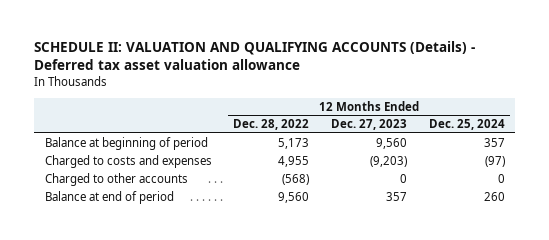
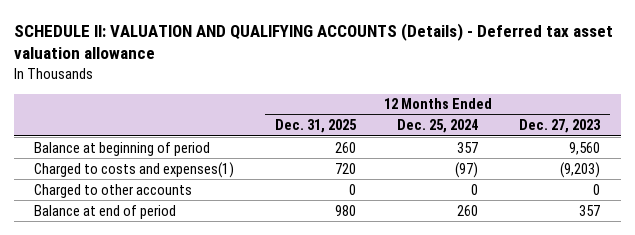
[233,119,310,131] Dec. 28, 2022 -> none
none -> [275,119,358,134] Dec. 31, 2025
[44,155,212,169] Charged to costs and expenses -> [34,161,235,178] Charged to costs and expenses(1)

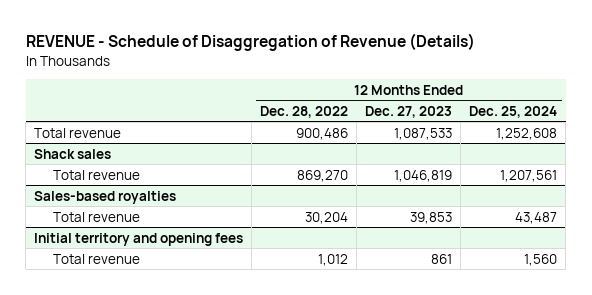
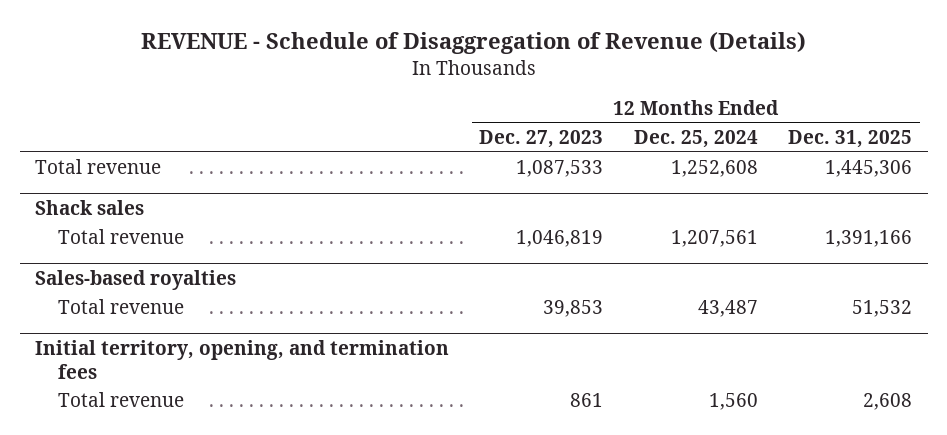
[260,105,349,118] Dec. 28, 2022 -> none
none -> [788,130,913,149] Dec. 31, 2025
[34,232,244,246] Initial territory and opening fees -> [34,340,449,379] Initial territory, opening, and termination fees

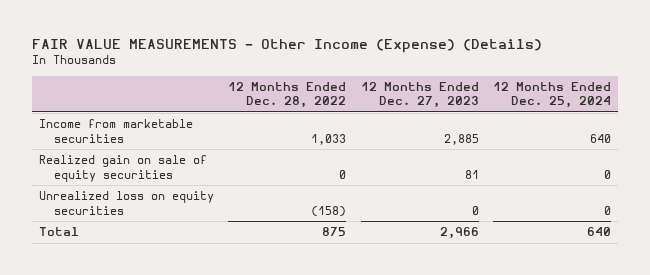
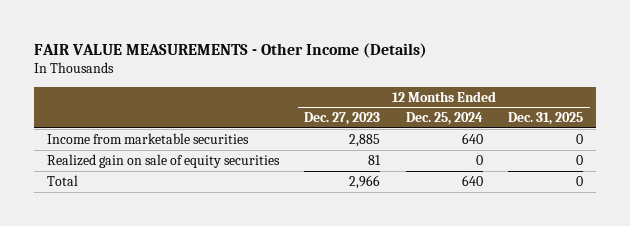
[31,39,542,54] FAIR VALUE MEASUREMENTS - Other Income (Expense) (Details) -> [34,43,428,59] FAIR VALUE MEASUREMENTS - Other Income (Details)
[228,81,347,109] 12 Months Ended Dec. 28, 2022 -> none
none -> [508,112,584,126] Dec. 31, 2025
[38,191,214,215] Unrealized loss on equity securities -> none

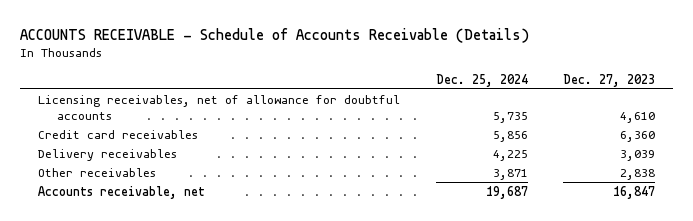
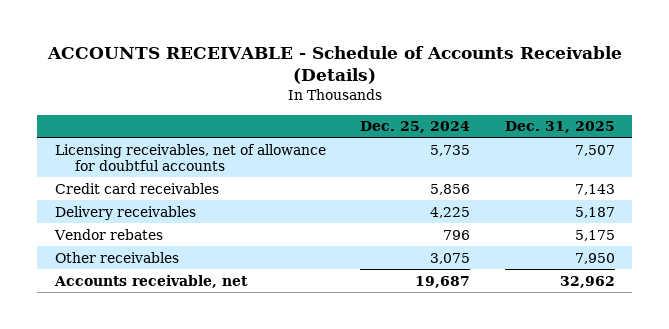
[563,73,656,87] Dec. 27, 2023 -> none
none -> [504,121,615,134] Dec. 31, 2025
none -> [53,228,163,240] Vendor rebates
[492,168,528,180] 3,871 -> [430,252,471,264] 3,075

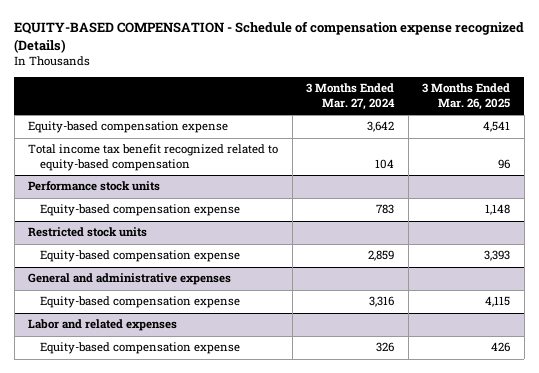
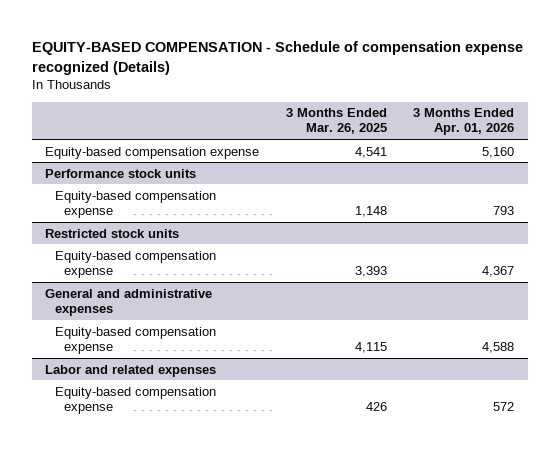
[306,83,396,110] 3 Months Ended Mar. 27, 2024 -> none
none -> [413,108,515,136] 3 Months Ended Apr. 01, 2026
[28,144,279,172] Total income tax benefit recognized related to equity-based compensation -> none

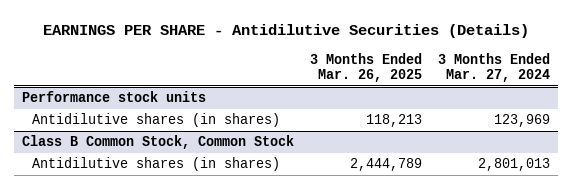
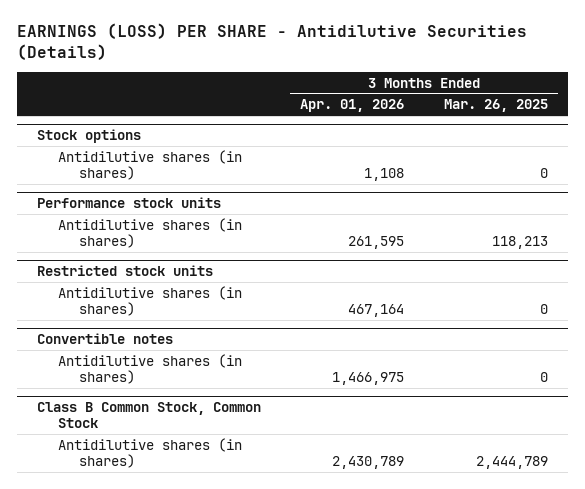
[43,23,530,38] EARNINGS PER SHARE - Antidilutive Securities (Details) -> [16,23,527,61] EARNINGS (LOSS) PER SHARE - Antidilutive Securities (Details)
[438,52,551,83] 3 Months Ended Mar. 27, 2024 -> none
none -> [300,99,405,113] Apr. 01, 2026
none -> [36,128,141,143] Stock options
none -> [57,149,242,180] Antidilutive shares (in shares)
none -> [36,264,213,276] Restricted stock units
none -> [57,285,242,316] Antidilutive shares (in shares)
none -> [36,332,173,344] Convertible notes
none -> [57,353,242,384] Antidilutive shares (in shares)

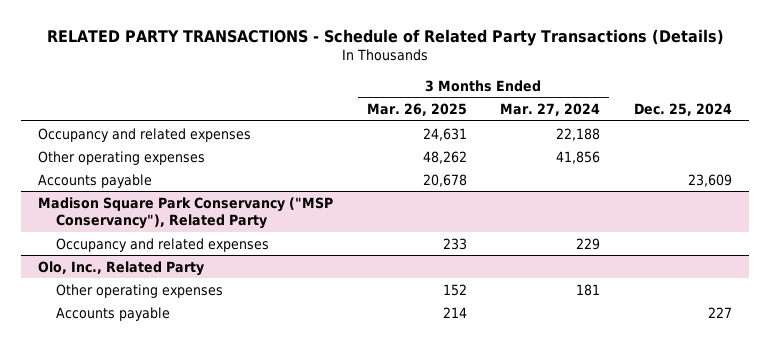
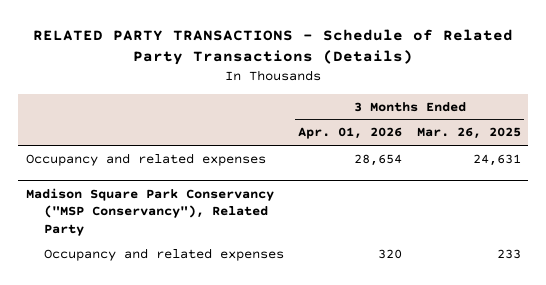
[500,103,601,117] Mar. 27, 2024 -> none
[633,103,732,117] Dec. 25, 2024 -> none
none -> [298,127,403,140] Apr. 01, 2026
[38,150,206,165] Other operating expenses -> none
[38,173,153,188] Accounts payable -> none
[38,260,205,276] Olo, Inc., Related Party -> none
[56,283,224,298] Other operating expenses -> none
[56,306,171,321] Accounts payable -> none

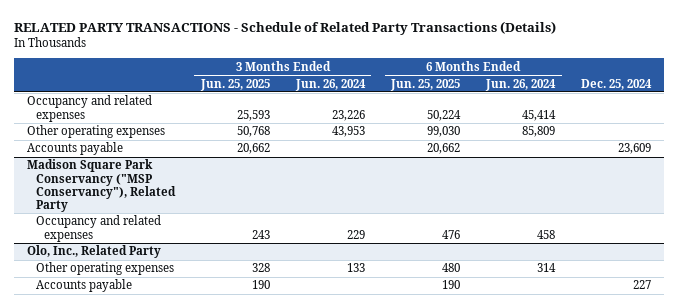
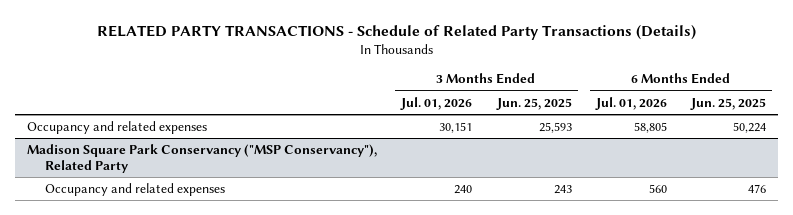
[294,78,366,91] Jun. 26, 2024 -> none
[485,78,557,91] Jun. 26, 2024 -> none
[581,78,653,90] Dec. 25, 2024 -> none
none -> [400,96,473,110] Jul. 01, 2026
none -> [594,96,667,110] Jul. 01, 2026
[27,125,166,139] Other operating expenses -> none
[27,142,124,156] Accounts payable -> none
[27,245,162,259] Olo, Inc., Related Party -> none
[35,262,174,276] Other operating expenses -> none
[35,279,132,293] Accounts payable -> none

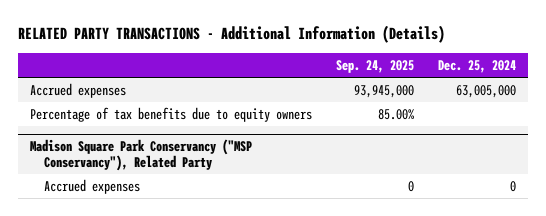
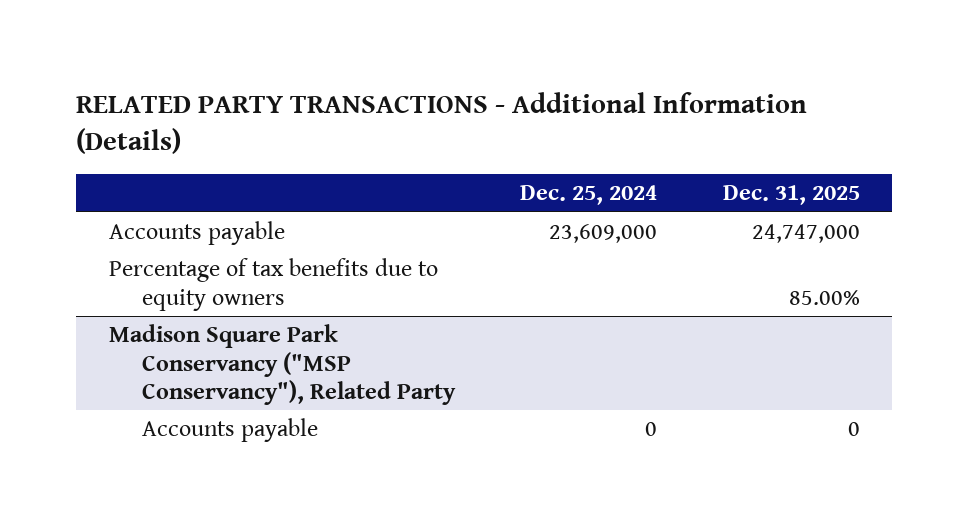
[335,60,414,74] Sep. 24, 2025 -> none
none -> [722,185,860,206] Dec. 31, 2025
[29,82,126,98] Accrued expenses -> none
none -> [109,221,286,246] Accounts payable
[43,178,140,194] Accrued expenses -> none
none -> [141,418,318,443] Accounts payable

